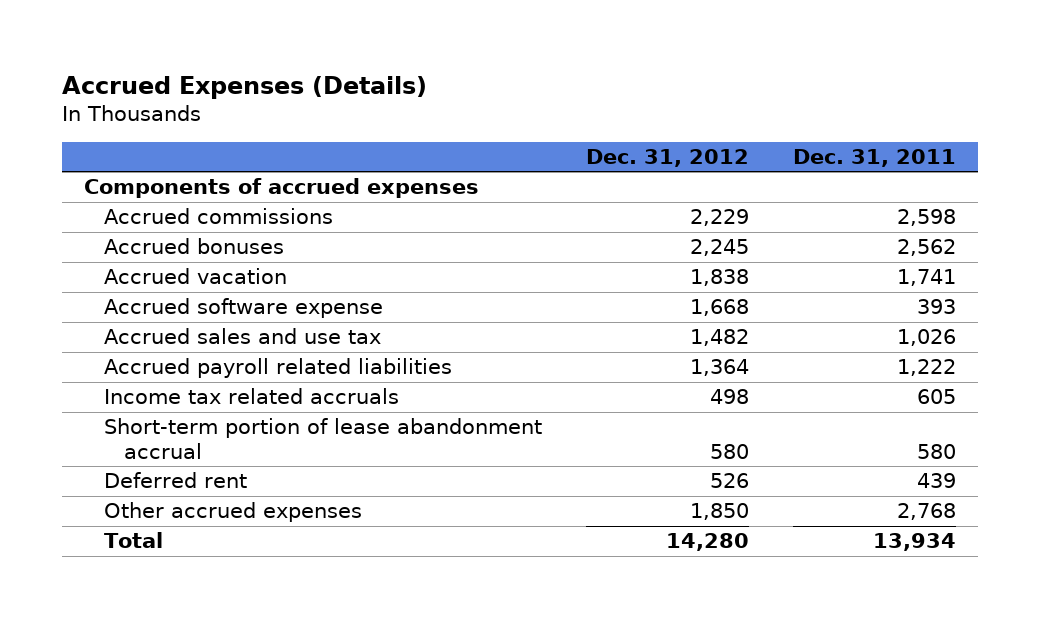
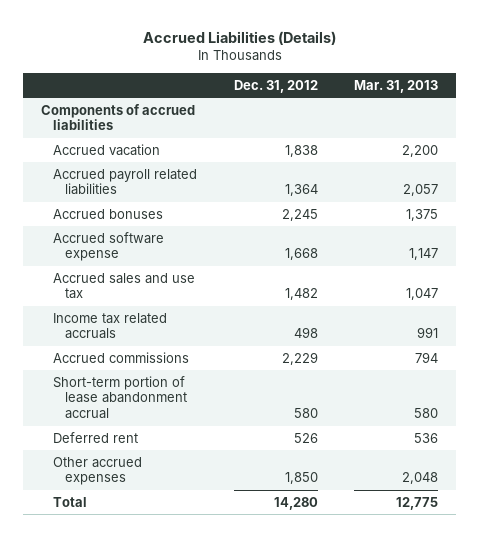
[62,75,428,99] Accrued Expenses (Details) -> [142,31,336,46] Accrued Liabilities (Details)
[793,148,957,167] Dec. 31, 2011 -> none
none -> [353,79,438,93] Mar. 31, 2013
[84,178,480,199] Components of accrued expenses -> [41,103,196,131] Components of accrued liabilities
[104,358,453,379] Accrued payroll related liabilities -> [53,168,198,196] Accrued payroll related liabilities
[104,238,285,255] Accrued bonuses -> [53,208,164,219] Accrued bonuses
[104,208,334,225] Accrued commissions -> [53,351,190,363] Accrued commissions

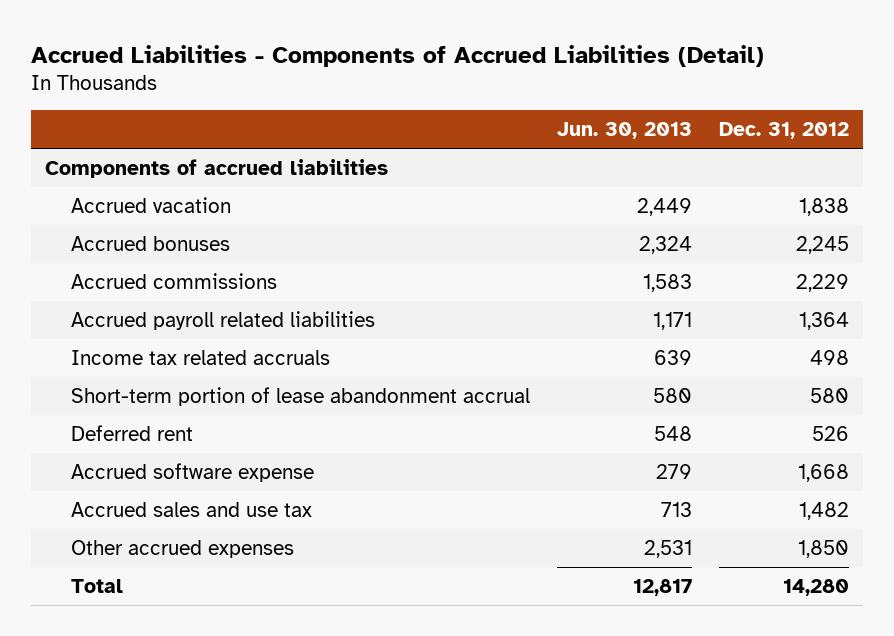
[142,31,336,46] Accrued Liabilities (Details) -> [31,44,765,67] Accrued Liabilities - Components of Accrued Liabilities (Detail)
[353,79,438,93] Mar. 31, 2013 -> none
none -> [557,122,693,140] Jun. 30, 2013
[53,168,198,196] Accrued payroll related liabilities -> [71,310,376,330] Accrued payroll related liabilities
[53,312,168,340] Income tax related accruals -> [71,349,331,365] Income tax related accruals
[53,231,165,262] Accrued software expense -> [71,462,315,482] Accrued software expense
[53,272,196,300] Accrued sales and use tax -> [71,501,313,517] Accrued sales and use tax

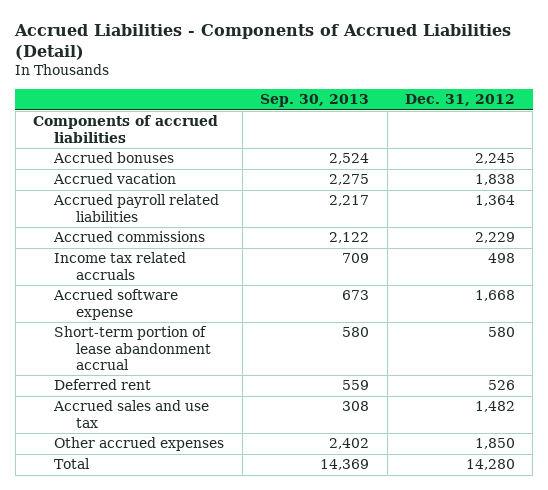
[557,122,693,140] Jun. 30, 2013 -> none
none -> [260,94,370,108] Sep. 30, 2013
[71,196,232,213] Accrued vacation -> [53,173,177,185] Accrued vacation
[71,272,278,289] Accrued commissions -> [53,231,206,243] Accrued commissions
[71,462,315,482] Accrued software expense -> [53,289,179,320] Accrued software expense

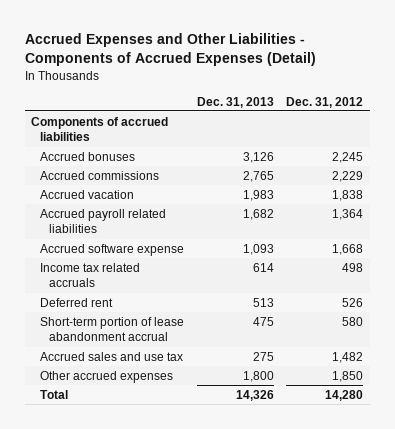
[14,24,512,61] Accrued Liabilities - Components of Accrued Liabilities (Detail) -> [25,33,317,67] Accrued Expenses and Other Liabilities - Components of Accrued Expenses (Detail)
[260,94,370,108] Sep. 30, 2013 -> none
none -> [196,96,274,108] Dec. 31, 2013
[53,231,206,243] Accrued commissions -> [40,170,160,180] Accrued commissions
[54,252,187,280] Income tax related accruals -> [40,262,141,288] Income tax related accruals
[54,326,211,370] Short-term portion of lease abandonment accrual -> [40,316,185,342] Short-term portion of lease abandonment accrual

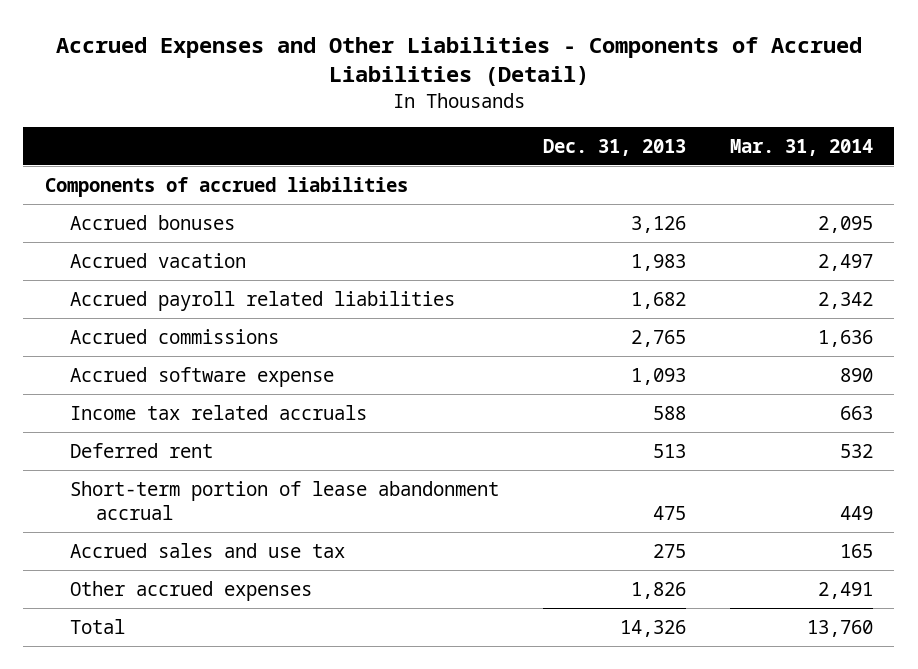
[25,33,317,67] Accrued Expenses and Other Liabilities - Components of Accrued Expenses (Detail) -> [55,36,862,87] Accrued Expenses and Other Liabilities - Components of Accrued Liabilities (Detail)
[286,96,364,108] Dec. 31, 2012 -> none
none -> [729,139,873,157] Mar. 31, 2014
[40,170,160,180] Accrued commissions -> [70,328,280,344] Accrued commissions
[252,262,274,272] 614 -> [653,405,687,420] 588
[242,370,274,382] 1,800 -> [631,581,687,599] 1,826

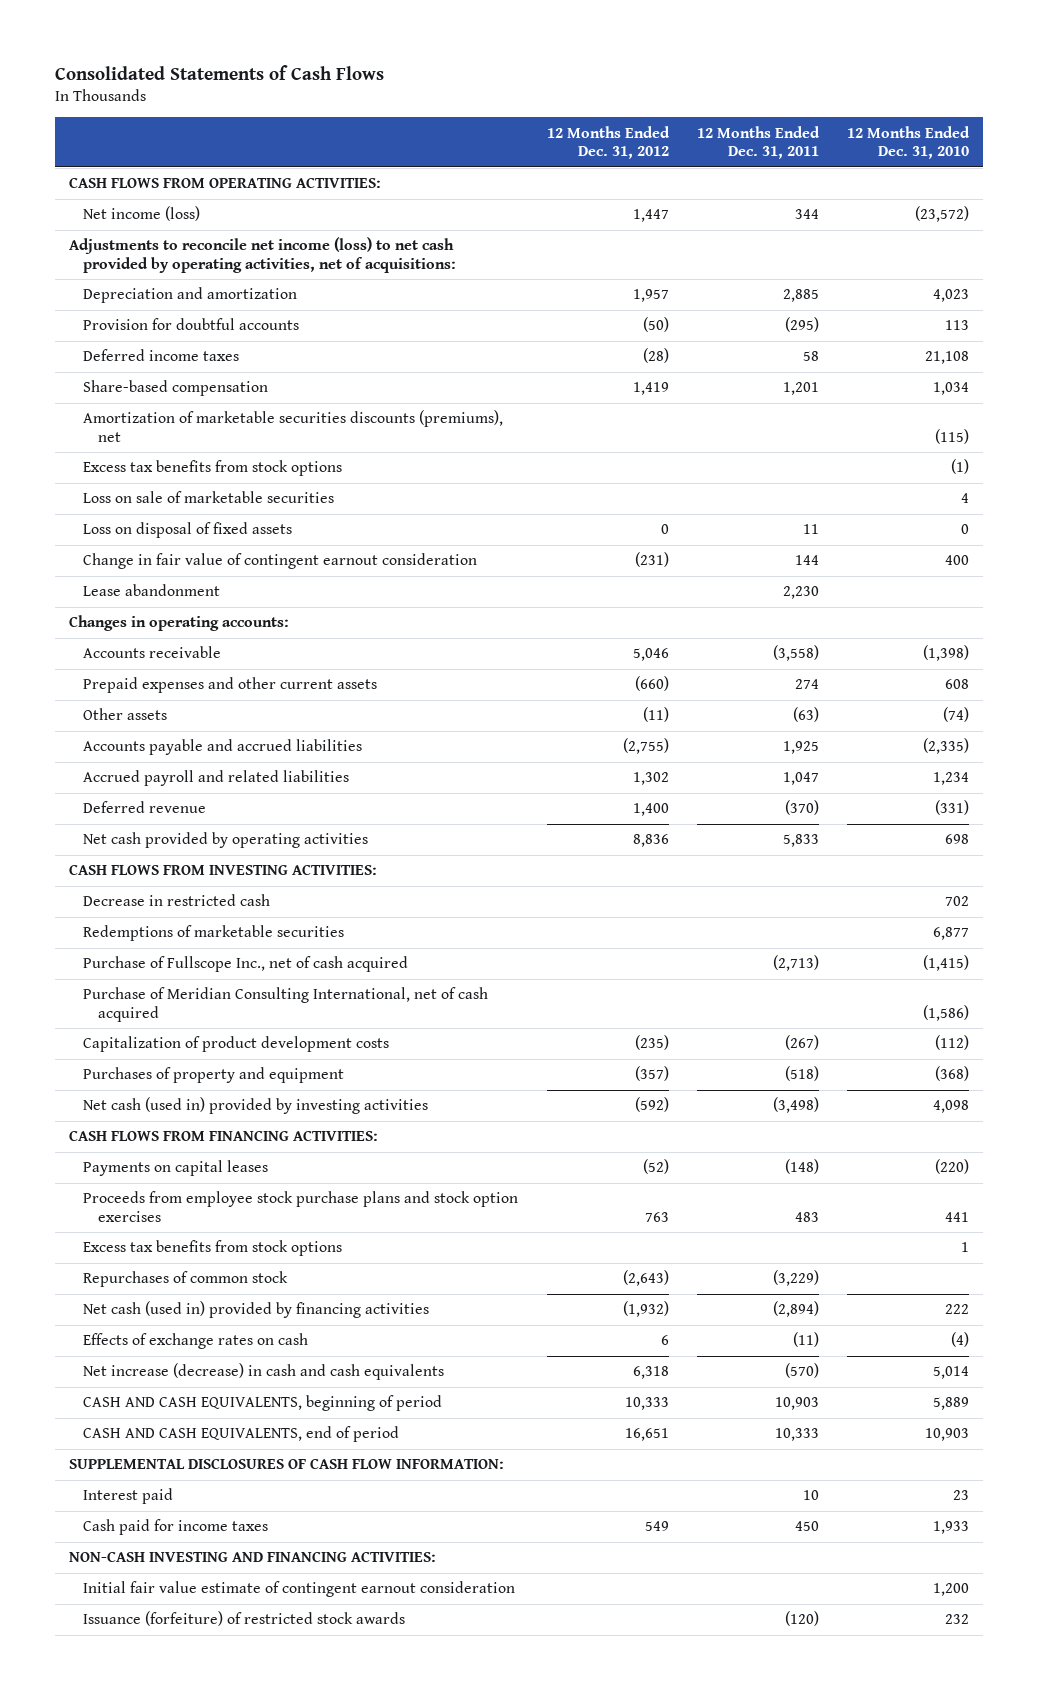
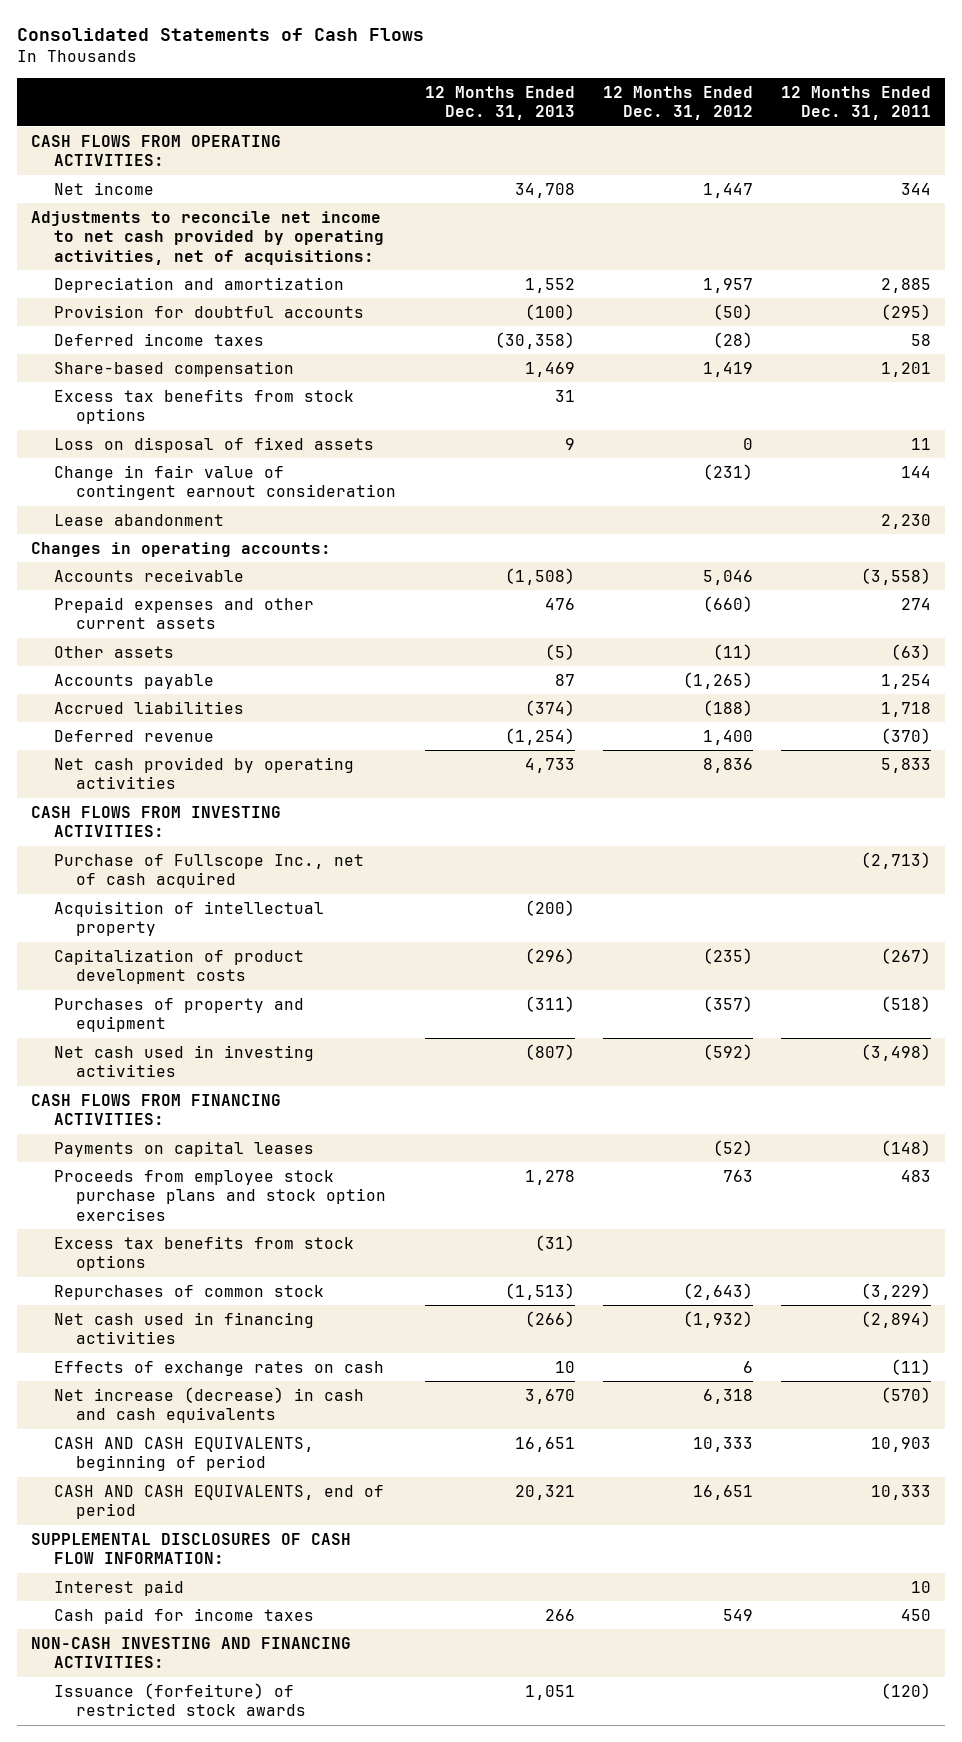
[847,125,971,160] 12 Months Ended Dec. 31, 2010 -> none
none -> [424,85,575,121] 12 Months Ended Dec. 31, 2013
[83,206,201,222] Net income (loss) -> [53,181,154,195] Net income
[68,237,457,273] Adjustments to reconcile net income (loss) to net cash provided by operating activities, net of acquisitions: -> [31,210,384,266] Adjustments to reconcile net income to net cash provided by operating activities, net of acquisitions:
[83,410,504,442] Amortization of marketable securities discounts (premiums), net -> none
[83,491,335,504] Loss on sale of marketable securities -> none
[83,739,363,756] Accounts payable and accrued liabilities -> none
[83,770,350,787] Accrued payroll and related liabilities -> none
none -> [53,673,214,689] Accounts payable
none -> [53,700,244,714] Accrued liabilities
[83,894,271,907] Decrease in restricted cash -> none
[83,925,345,942] Redemptions of marketable securities -> none
[83,987,489,1022] Purchase of Meridian Consulting International, net of cash acquired -> none
none -> [53,900,324,937] Acquisition of intellectual property
[83,1097,429,1115] Net cash (used in) provided by investing activities -> [53,1044,314,1078] Net cash used in investing activities
[83,1301,430,1319] Net cash (used in) provided by financing activities -> [53,1311,314,1345] Net cash used in financing activities
[83,1581,516,1598] Initial fair value estimate of contingent earnout consideration -> none

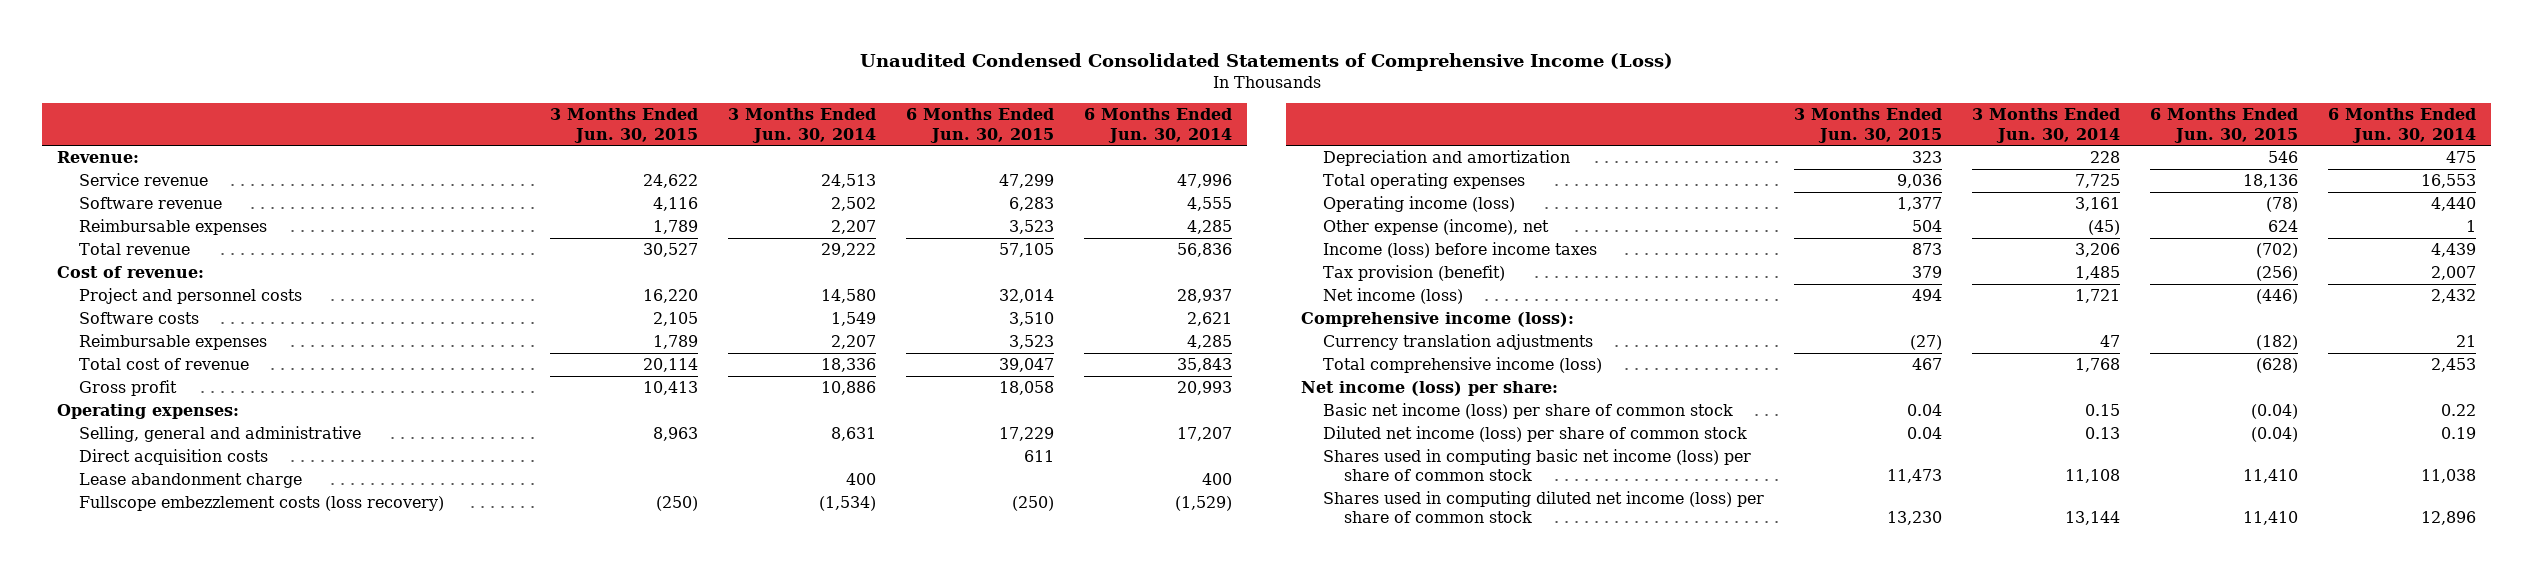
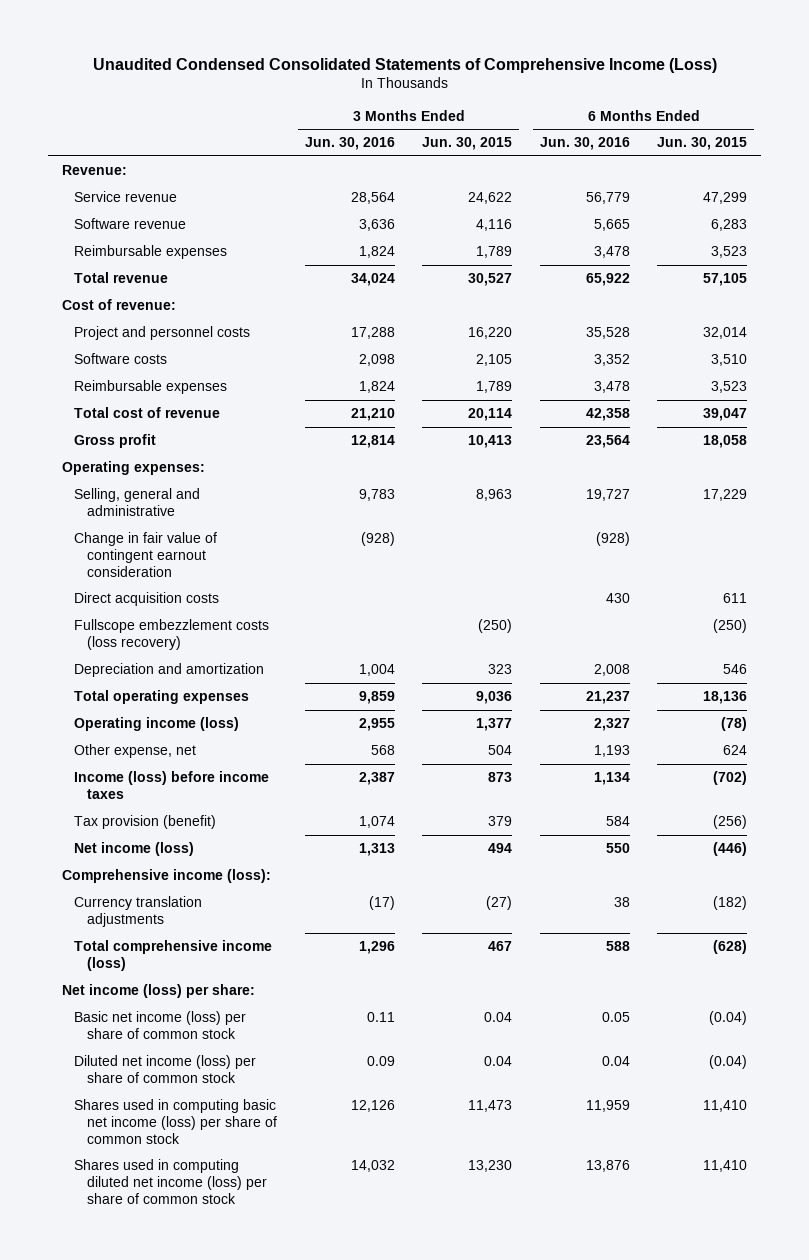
[728,108,877,143] 3 Months Ended Jun. 30, 2014 -> none
[1084,108,1233,143] 6 Months Ended Jun. 30, 2014 -> none
none -> [304,137,395,151] Jun. 30, 2016
none -> [539,137,630,151] Jun. 30, 2016
none -> [74,532,218,577] Change in fair value of contingent earnout consideration
[78,473,302,489] Lease abandonment charge -> none
[1322,219,1549,236] Other expense (income), net -> [74,744,197,759] Other expense, net

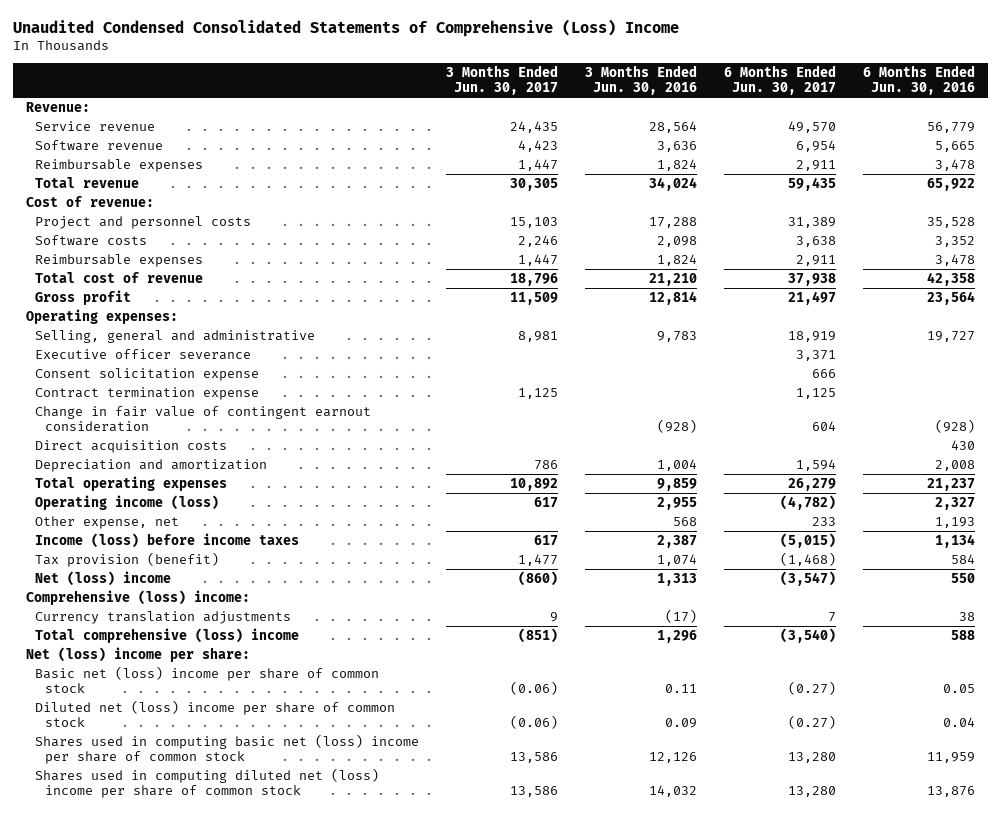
[92,57,717,73] Unaudited Condensed Consolidated Statements of Comprehensive Income (Loss) -> [12,18,679,37] Unaudited Condensed Consolidated Statements of Comprehensive (Loss) Income
[422,137,513,151] Jun. 30, 2015 -> none
[657,137,748,151] Jun. 30, 2015 -> none
none -> [446,65,559,96] 3 Months Ended Jun. 30, 2017
none -> [724,65,837,96] 6 Months Ended Jun. 30, 2017
none -> [35,348,252,360] Executive officer severance
none -> [35,367,260,381] Consent solicitation expense
none -> [35,386,260,400] Contract termination expense
[74,619,270,651] Fullscope embezzlement costs (loss recovery) -> none
[74,842,195,857] Net income (loss) -> [35,570,172,586] Net (loss) income
[61,869,271,884] Comprehensive income (loss): -> [26,589,251,605] Comprehensive (loss) income:
[74,940,273,972] Total comprehensive income (loss) -> [35,627,300,643] Total comprehensive (loss) income
[61,984,255,999] Net income (loss) per share: -> [26,646,251,662] Net (loss) income per share:
[74,1011,247,1040] Basic net income (loss) per share of common stock -> [35,665,380,694] Basic net (loss) income per share of common stock
[74,1055,257,1084] Diluted net income (loss) per share of common stock -> [35,699,396,728] Diluted net (loss) income per share of common stock
[74,1099,278,1144] Shares used in computing basic net income (loss) per share of common stock -> [35,733,420,765] Shares used in computing basic net (loss) income per share of common stock
[74,1159,268,1204] Shares used in computing diluted net income (loss) per share of common stock -> [35,767,380,799] Shares used in computing diluted net (loss) income per share of common stock

